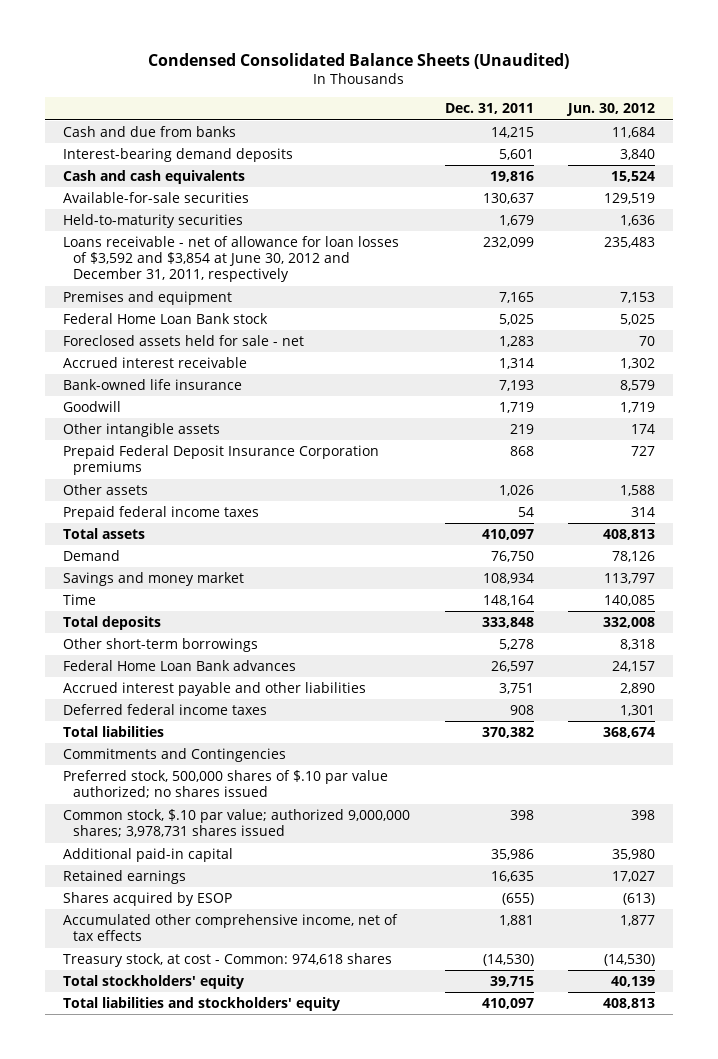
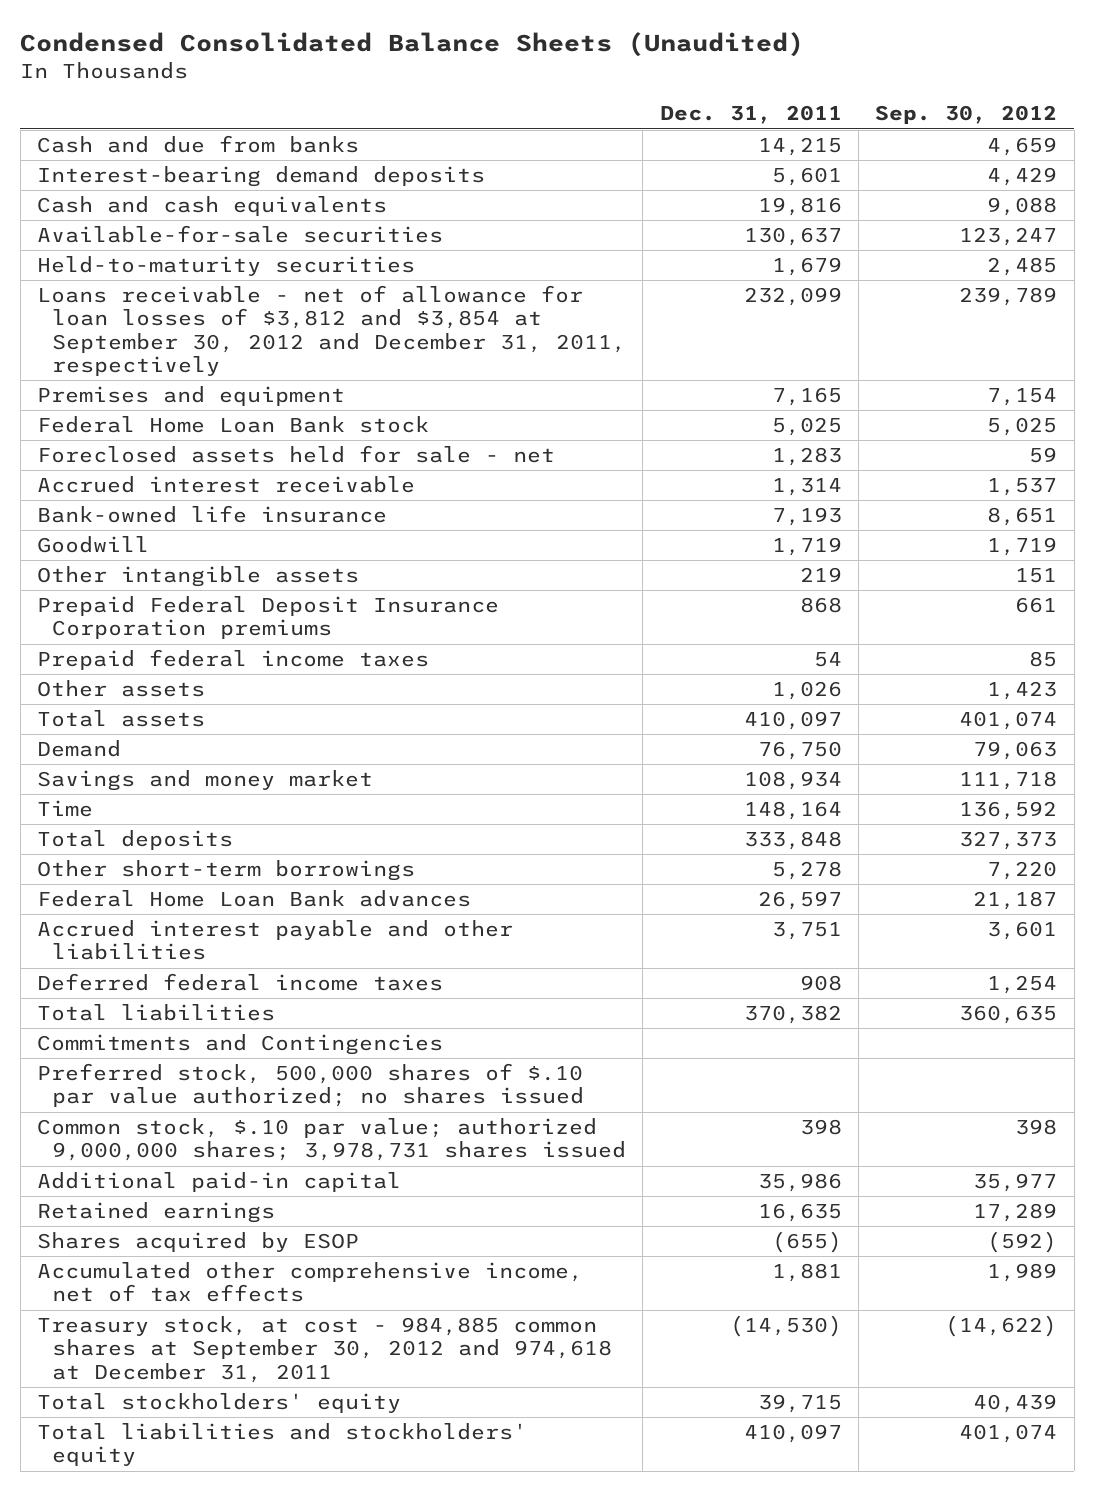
[566,103,656,117] Jun. 30, 2012 -> none
none -> [875,105,1058,125] Sep. 30, 2012
[62,235,399,283] Loans receivable - net of allowance for loan losses of $3,592 and $3,854 at June 30, 2012 and December 31, 2011, respectively -> [37,285,627,376] Loans receivable - net of allowance for loan losses of $3,812 and $3,854 at September 30, 2012 and December 31, 2011, respectively
[62,483,148,495] Other assets -> [37,680,206,698] Other assets
[62,952,392,967] Treasury stock, at cost - Common: 974,618 shares -> [37,1316,613,1383] Treasury stock, at cost - 984,885 common shares at September 30, 2012 and 974,618 at December 31, 2011

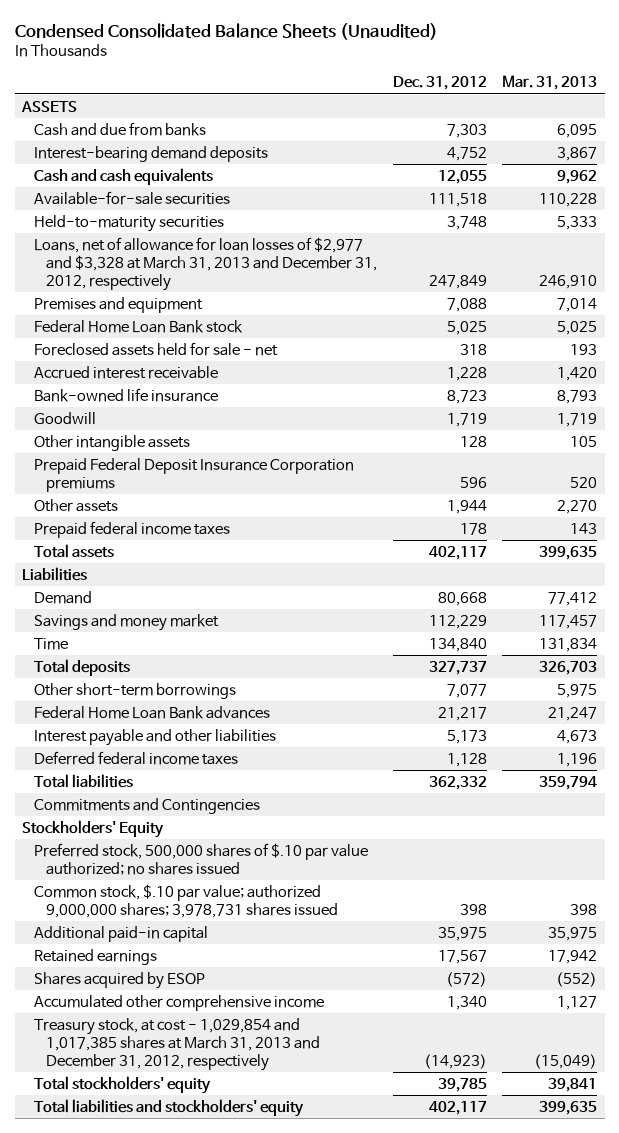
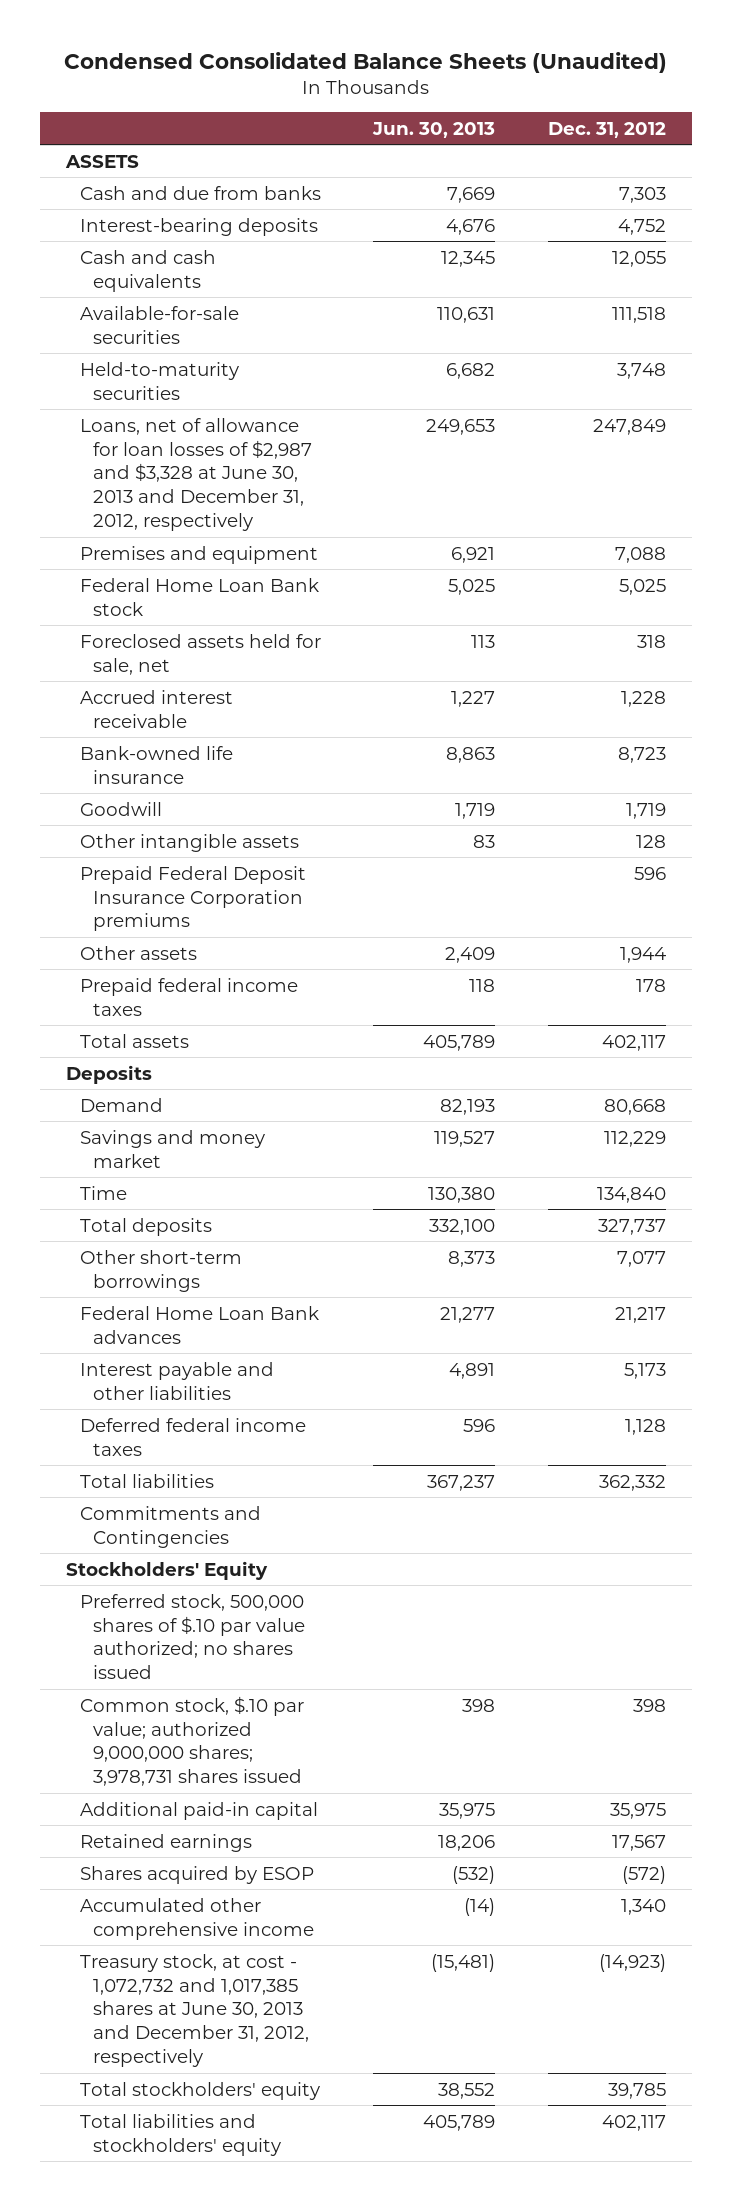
[501,75,597,91] Mar. 31, 2013 -> none
none -> [372,121,496,138] Jun. 30, 2013
[34,145,269,162] Interest-bearing demand deposits -> [79,217,318,236] Interest-bearing deposits
[34,236,378,291] Loans, net of allowance for loan losses of $2,977 and $3,328 at March 31, 2013 and December 31, 2012, respectively -> [79,417,313,532] Loans, net of allowance for loan losses of $2,987 and $3,328 at June 30, 2013 and December 31, 2012, respectively
[34,341,279,356] Foreclosed assets held for sale - net -> [79,633,321,675] Foreclosed assets held for sale, net
[22,566,88,581] Liabilities -> none
none -> [65,1064,152,1084] Deposits
[34,1017,321,1071] Treasury stock, at cost - 1,029,854 and 1,017,385 shares at March 31, 2013 and December 31, 2012, respectively -> [79,1953,310,2068] Treasury stock, at cost - 1,072,732 and 1,017,385 shares at June 30, 2013 and December 31, 2012, respectively

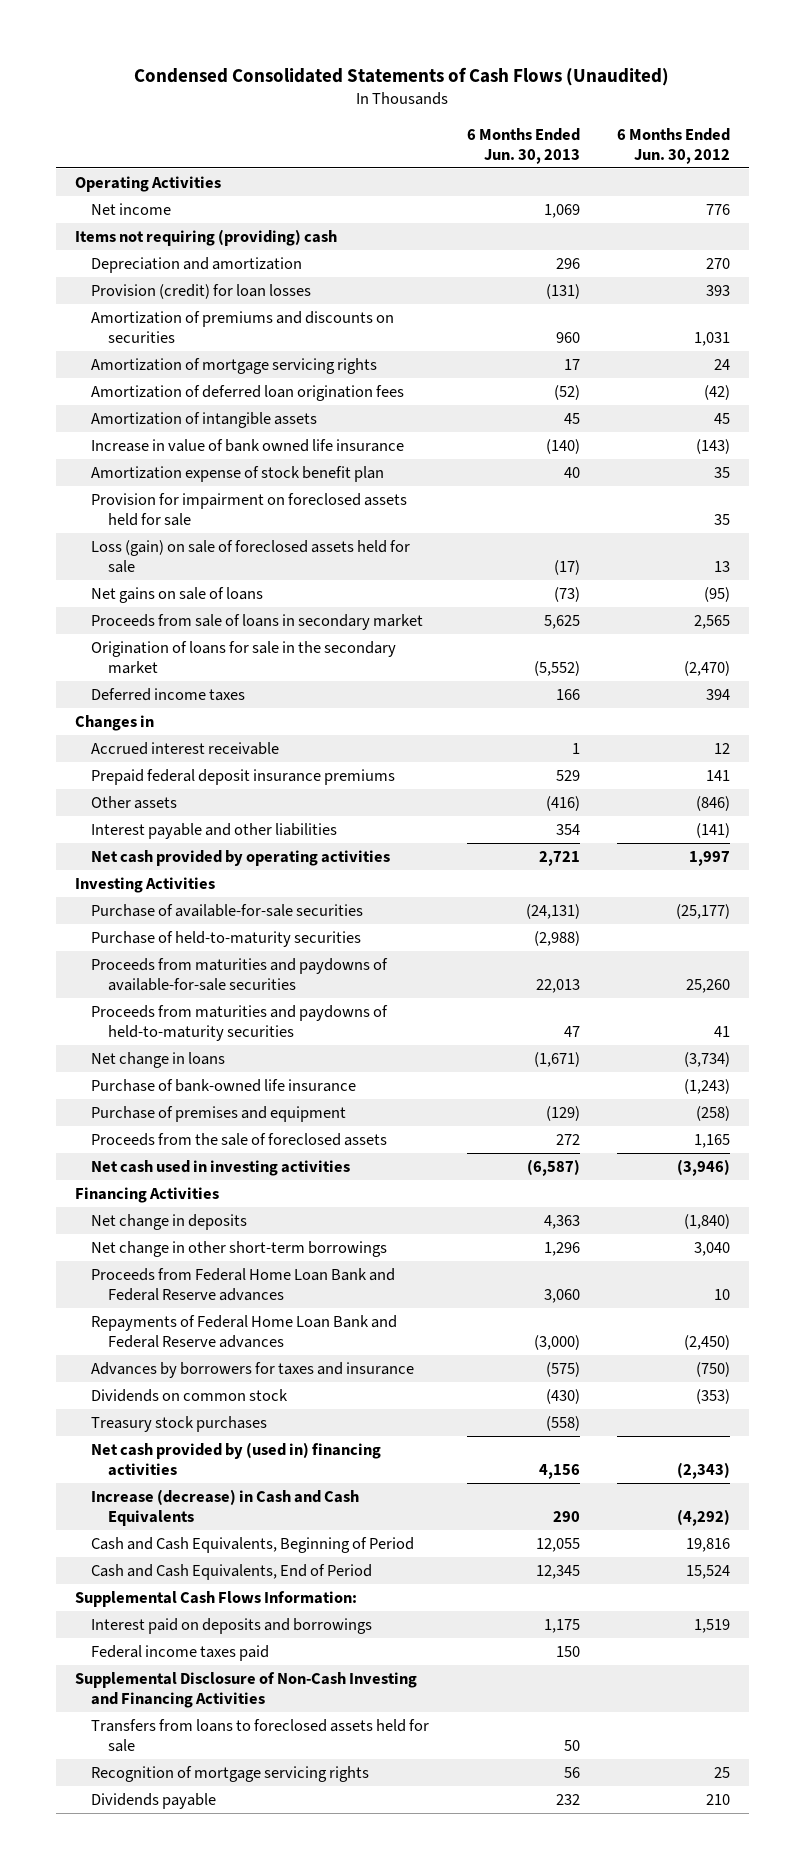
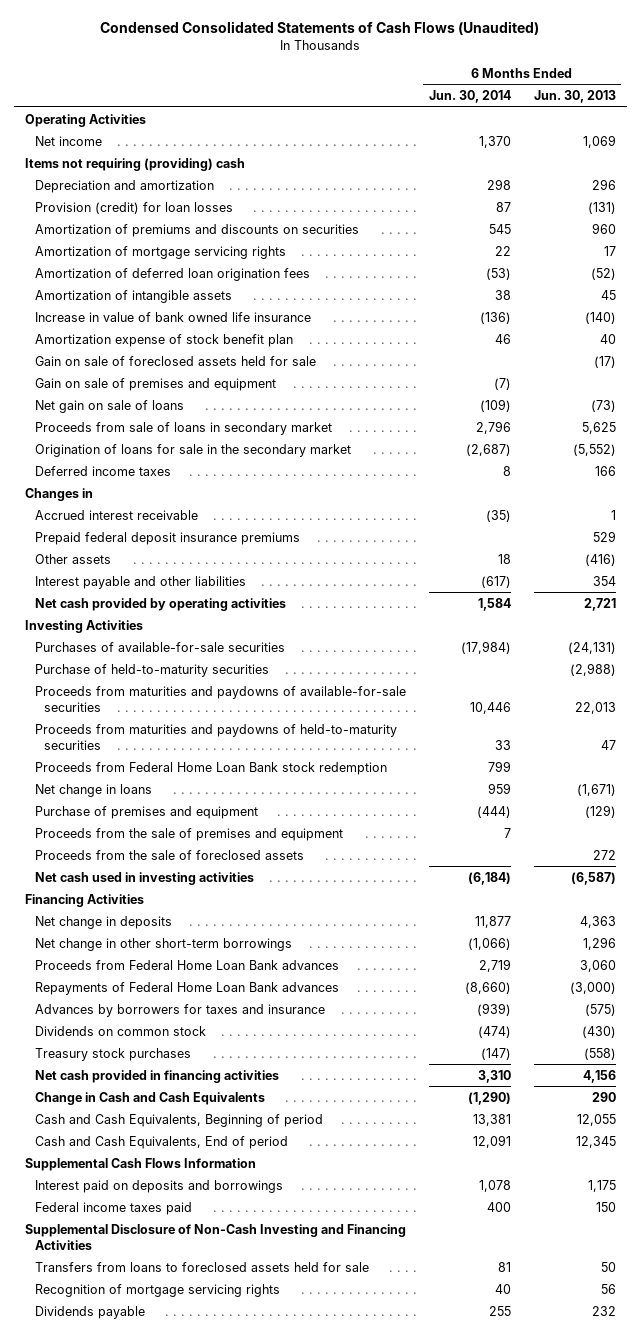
[617,127,731,164] 6 Months Ended Jun. 30, 2012 -> none
none -> [428,89,511,103] Jun. 30, 2014
[91,492,408,526] Provision for impairment on foreclosed assets held for sale -> none
[91,539,411,573] Loss (gain) on sale of foreclosed assets held for sale -> [34,355,316,366] Gain on sale of foreclosed assets held for sale
none -> [34,377,276,391] Gain on sale of premises and equipment
[91,586,264,603] Net gains on sale of loans -> [34,399,184,413] Net gain on sale of loans
[91,903,364,917] Purchase of available-for-sale securities -> [34,641,285,652] Purchases of available-for-sale securities
none -> [34,761,387,775] Proceeds from Federal Home Loan Bank stock redemption
[91,1078,357,1092] Purchase of bank-owned life insurance -> none
none -> [34,827,343,841] Proceeds from the sale of premises and equipment
[91,1267,396,1301] Proceeds from Federal Home Loan Bank and Federal Reserve advances -> [34,959,339,970] Proceeds from Federal Home Loan Bank advances
[91,1314,398,1348] Repayments of Federal Home Loan Bank and Federal Reserve advances -> [34,981,339,995] Repayments of Federal Home Loan Bank advances
[91,1441,382,1476] Net cash provided by (used in) financing activities -> [34,1069,279,1083] Net cash provided in financing activities
[91,1488,360,1526] Increase (decrease) in Cash and Cash Equivalents -> [34,1091,265,1105] Change in Cash and Cash Equivalents
[91,1536,415,1553] Cash and Cash Equivalents, Beginning of Period -> [34,1113,323,1127] Cash and Cash Equivalents, Beginning of period
[91,1563,373,1580] Cash and Cash Equivalents, End of Period -> [34,1135,288,1149] Cash and Cash Equivalents, End of period
[74,1590,357,1607] Supplemental Cash Flows Information: -> [25,1157,257,1171] Supplemental Cash Flows Information

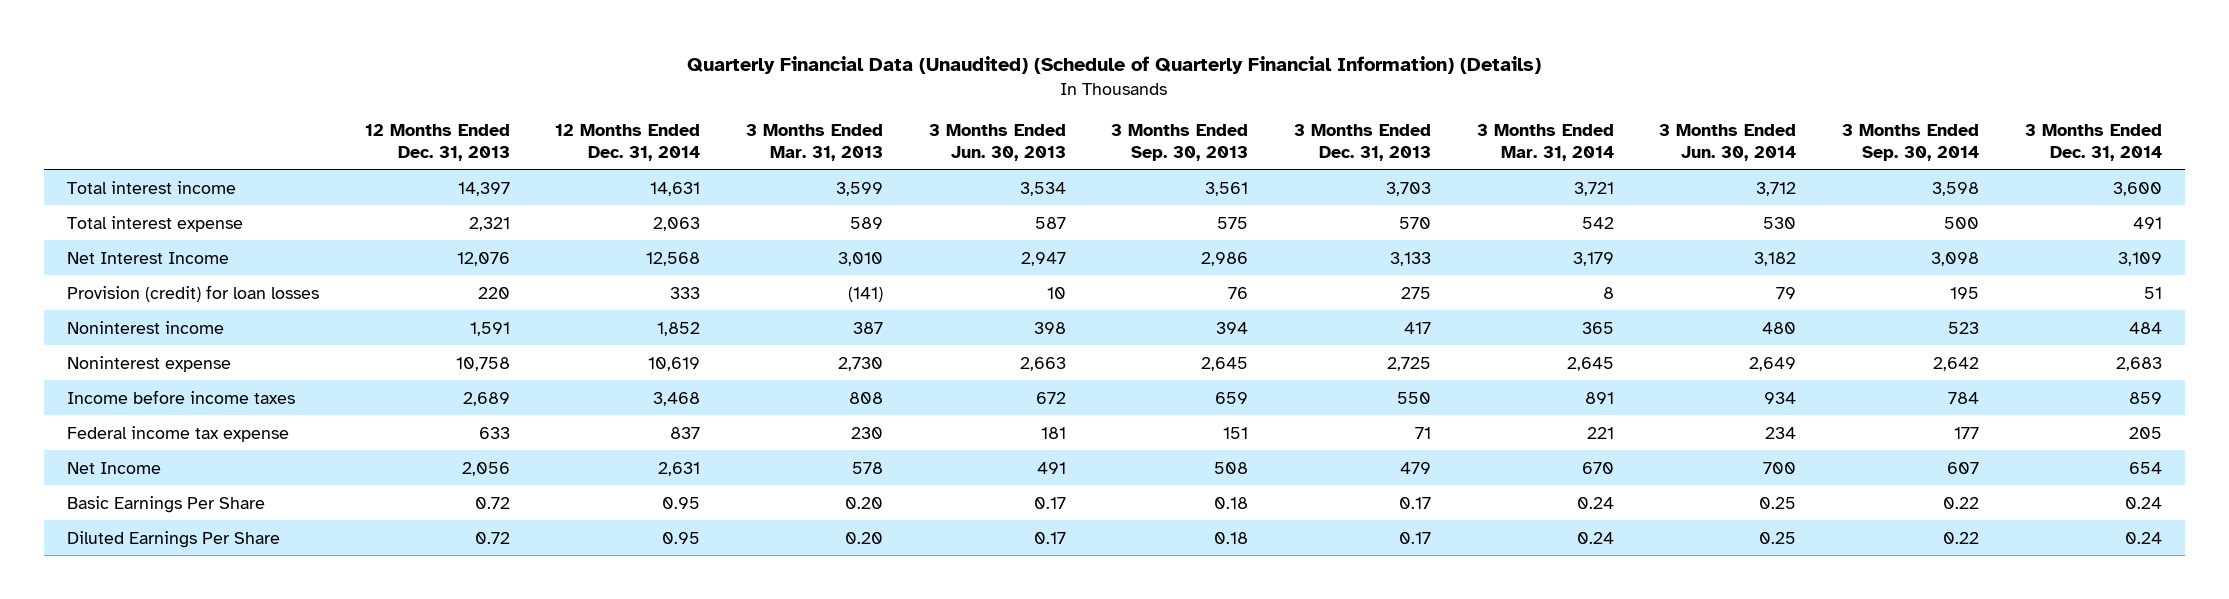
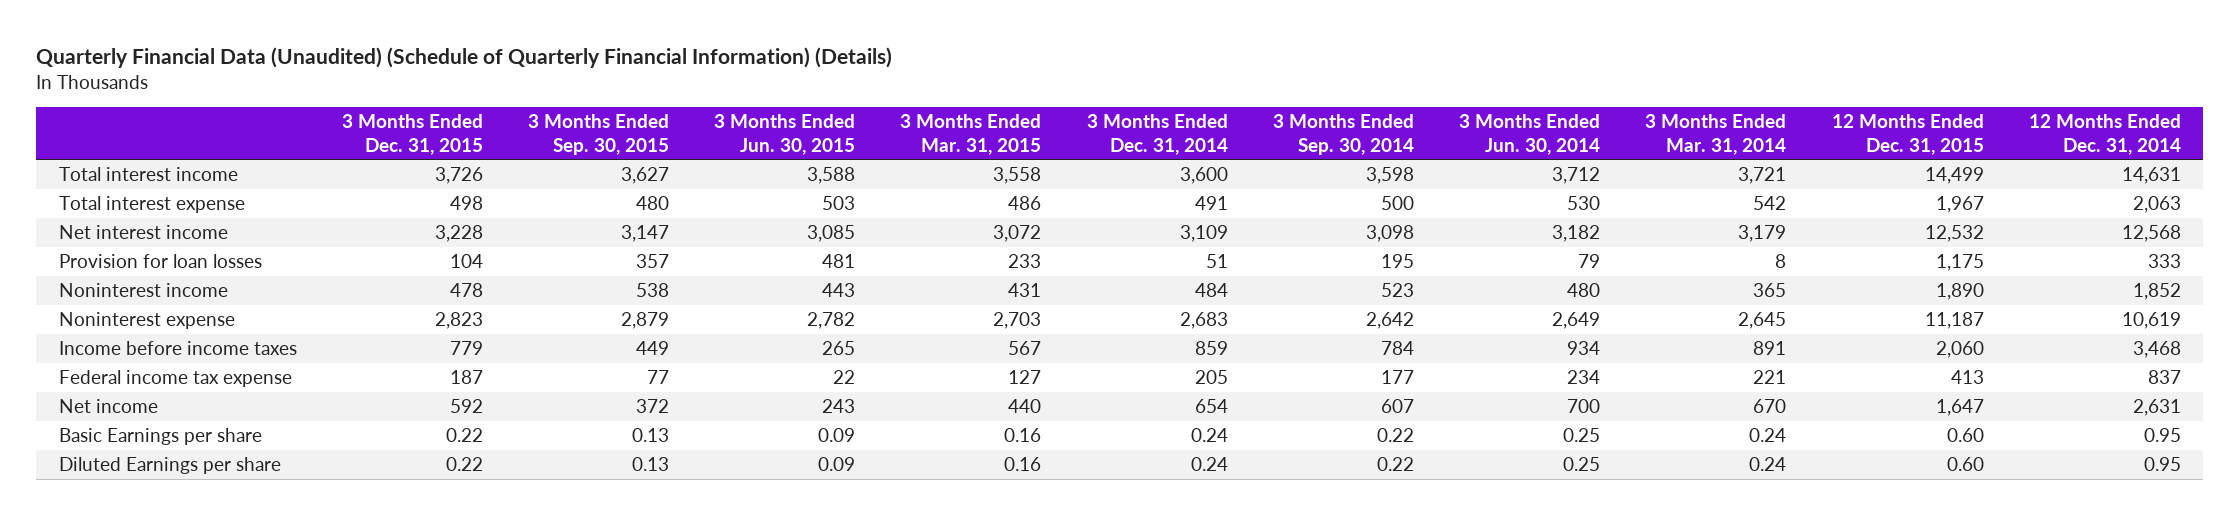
[364,124,510,161] 12 Months Ended Dec. 31, 2013 -> none
[745,124,883,161] 3 Months Ended Mar. 31, 2013 -> none
[928,124,1066,161] 3 Months Ended Jun. 30, 2013 -> none
[1111,124,1249,161] 3 Months Ended Sep. 30, 2013 -> none
[1293,124,1431,161] 3 Months Ended Dec. 31, 2013 -> none
none -> [341,114,483,155] 3 Months Ended Dec. 31, 2015
none -> [527,114,669,155] 3 Months Ended Sep. 30, 2015
none -> [714,114,856,155] 3 Months Ended Jun. 30, 2015
none -> [900,114,1042,155] 3 Months Ended Mar. 31, 2015
none -> [1831,114,1984,155] 12 Months Ended Dec. 31, 2015
[66,251,229,264] Net Interest Income -> [58,224,228,239] Net interest income
[66,284,319,302] Provision (credit) for loan losses -> [58,253,262,268] Provision for loan losses
[66,461,161,474] Net Income -> [58,398,158,413] Net income
[66,495,265,513] Basic Earnings Per Share -> [58,427,262,445] Basic Earnings per share
[66,530,280,548] Diluted Earnings Per Share -> [58,456,281,474] Diluted Earnings per share

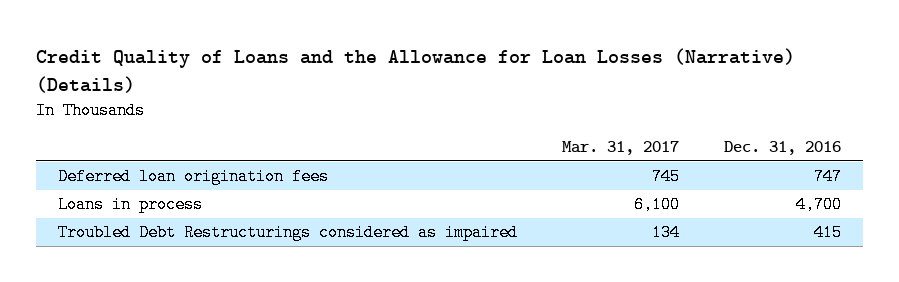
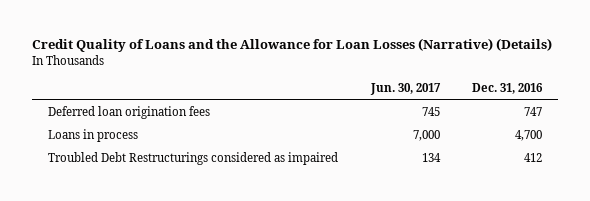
[562,141,680,156] Mar. 31, 2017 -> none
none -> [369,83,441,96] Jun. 30, 2017
[813,224,842,242] 415 -> [524,152,543,162] 412

